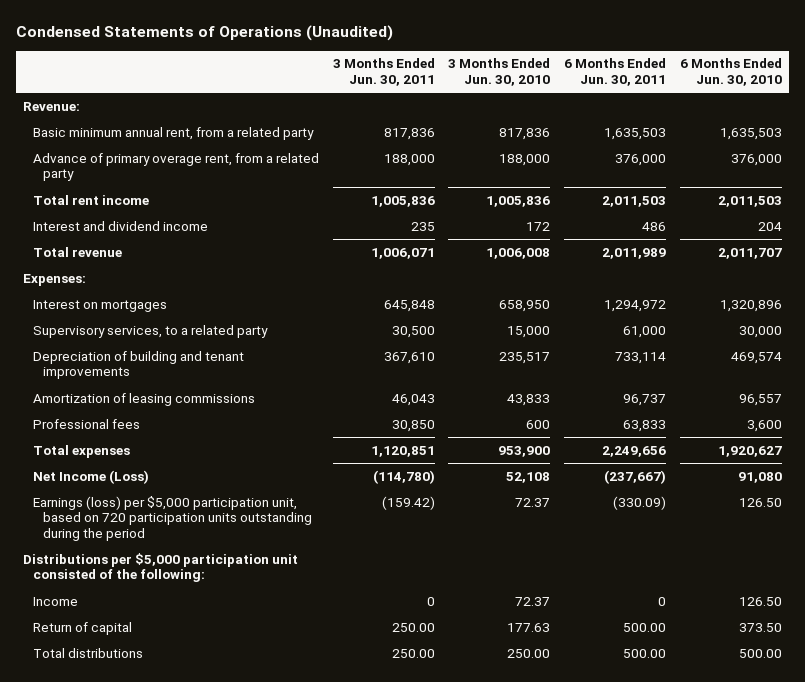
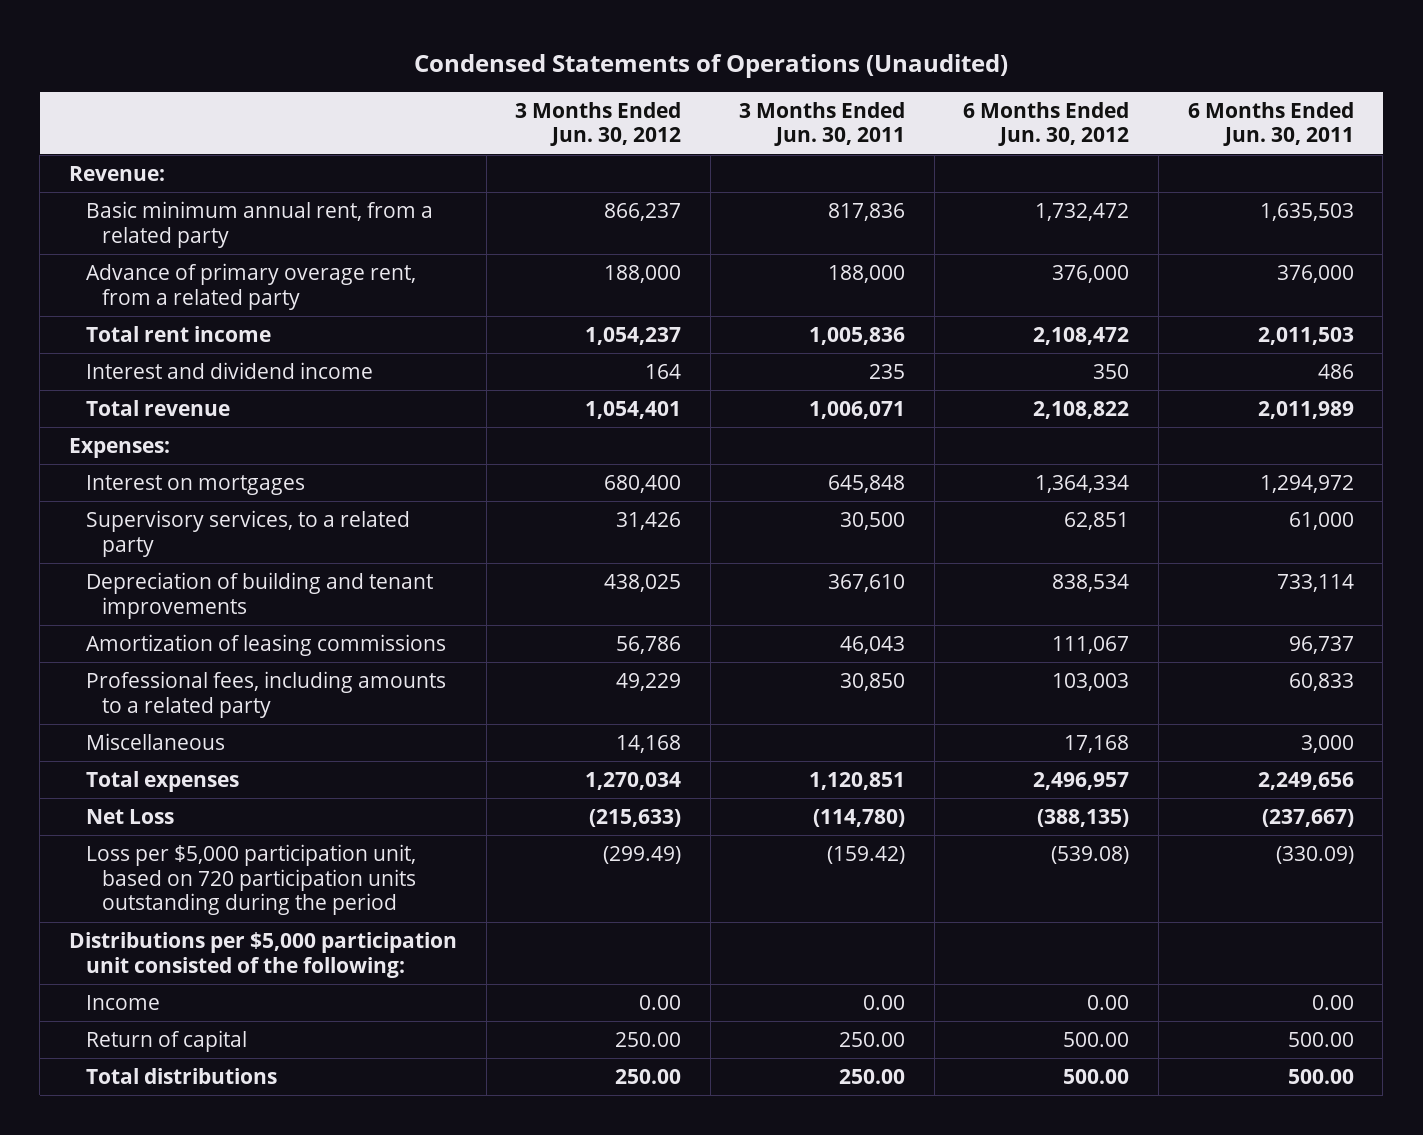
[448,58,551,86] 3 Months Ended Jun. 30, 2010 -> none
[679,58,782,86] 6 Months Ended Jun. 30, 2010 -> none
none -> [515,101,682,147] 3 Months Ended Jun. 30, 2012
none -> [963,101,1130,147] 6 Months Ended Jun. 30, 2012
[33,418,141,429] Professional fees -> [85,670,446,718] Professional fees, including amounts to a related party
[623,419,667,432] 63,833 -> [1288,672,1354,691] 60,833
none -> [85,732,225,750] Miscellaneous
[33,469,150,484] Net Income (Loss) -> [85,808,174,824] Net Loss
[33,495,313,541] Earnings (loss) per $5,000 participation unit, based on 720 participation units outstanding during the period -> [85,843,417,916] Loss per $5,000 participation unit, based on 720 participation units outstanding during the period
[426,596,435,606] 0 -> [863,994,906,1010] 0.00
[658,596,667,606] 0 -> [1311,994,1354,1010] 0.00

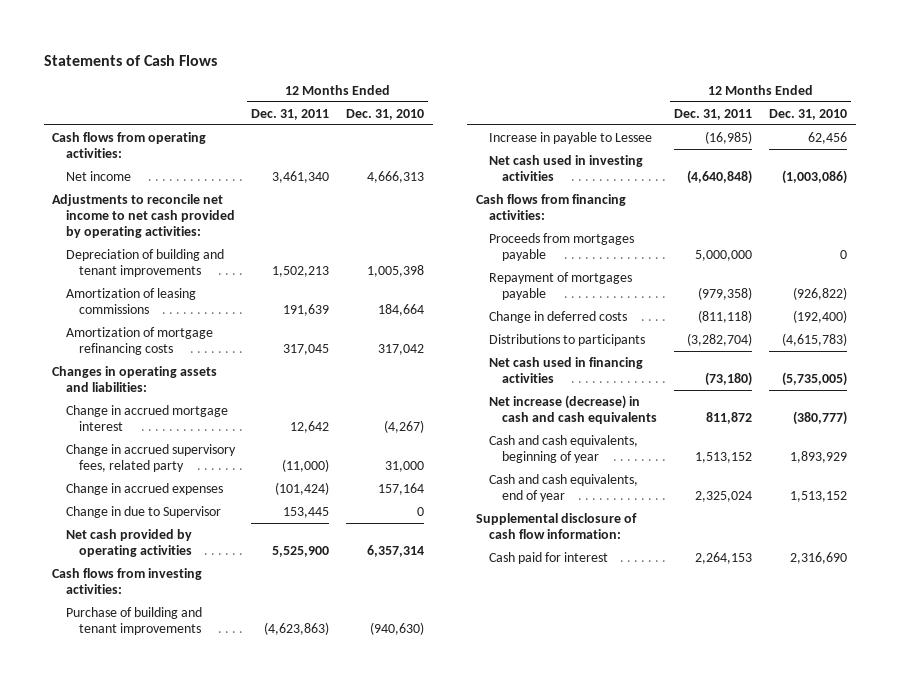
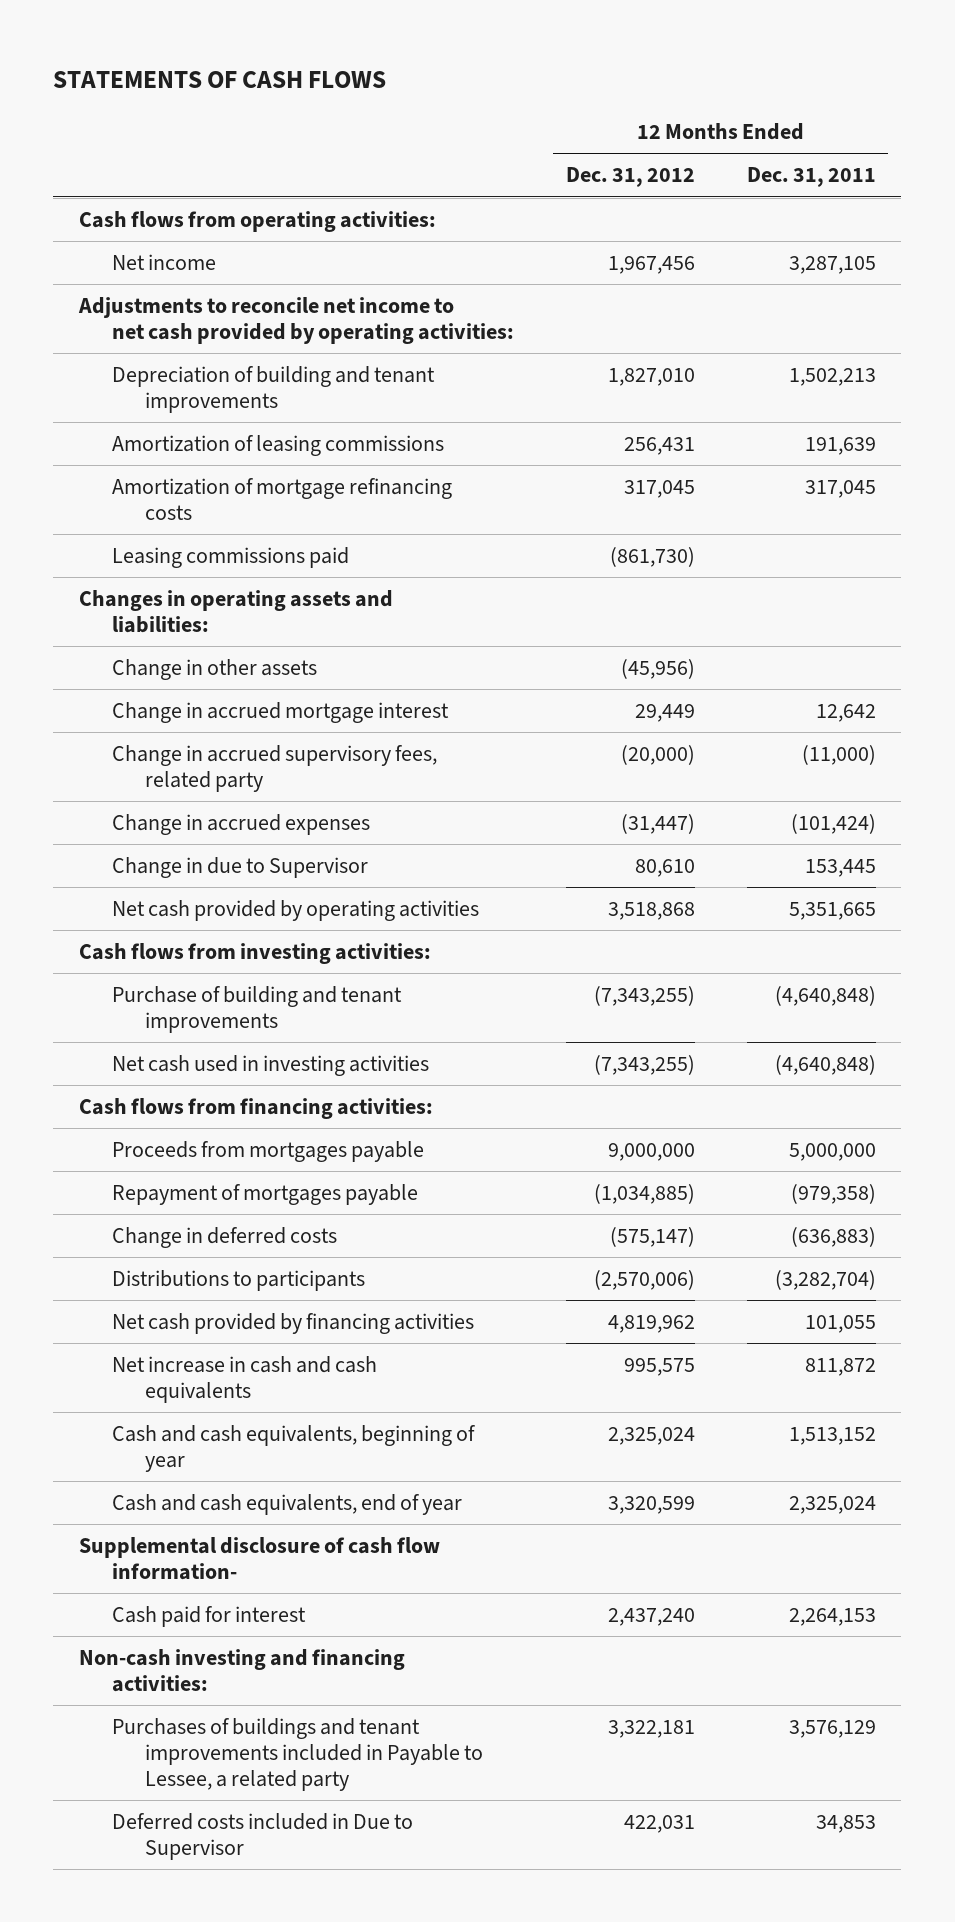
[44,54,218,66] Statements of Cash Flows -> [53,70,387,88] STATEMENTS OF CASH FLOWS
[346,108,425,120] Dec. 31, 2010 -> none
none -> [565,167,695,188] Dec. 31, 2012
[272,170,330,183] 3,461,340 -> [788,256,876,275] 3,287,105
none -> [112,547,350,569] Leasing commissions paid
none -> [112,659,318,681] Change in other assets
[272,546,330,558] 5,525,900 -> [788,902,876,921] 5,351,665
[488,131,652,144] Increase in payable to Lessee -> none
[264,622,330,636] (4,623,863) -> [774,986,876,1007] (4,640,848)
[698,309,753,323] (811,118) -> [790,1227,876,1248] (636,883)
[488,356,643,384] Net cash used in financing activities -> [112,1313,475,1335] Net cash provided by financing activities
[705,372,753,387] (73,180) -> [804,1315,876,1334] 101,055
[488,394,657,425] Net increase (decrease) in cash and cash equivalents -> [112,1356,378,1403] Net increase in cash and cash equivalents
[475,512,637,540] Supplemental disclosure of cash flow information: -> [79,1537,441,1580] Supplemental disclosure of cash flow information-
none -> [79,1649,406,1692] Non-cash investing and financing activities:
none -> [112,1718,484,1791] Purchases of buildings and tenant improvements included in Payable to Lessee, a related party
none -> [112,1813,414,1860] Deferred costs included in Due to Supervisor

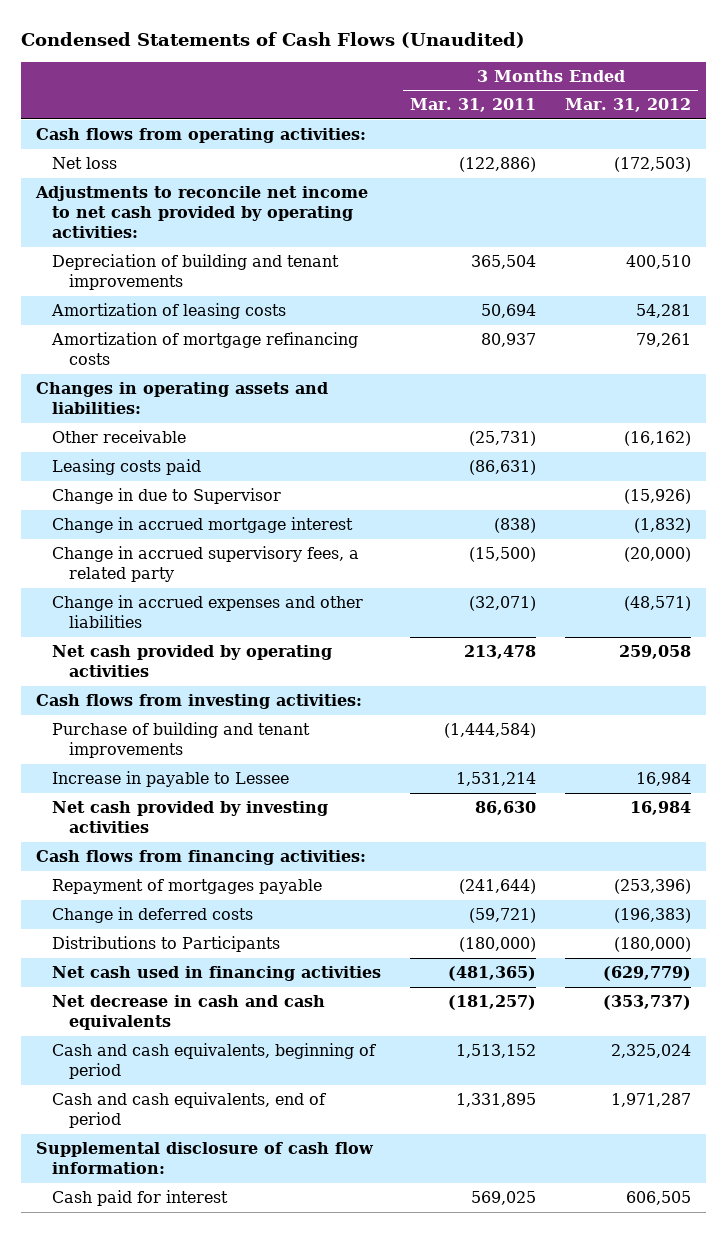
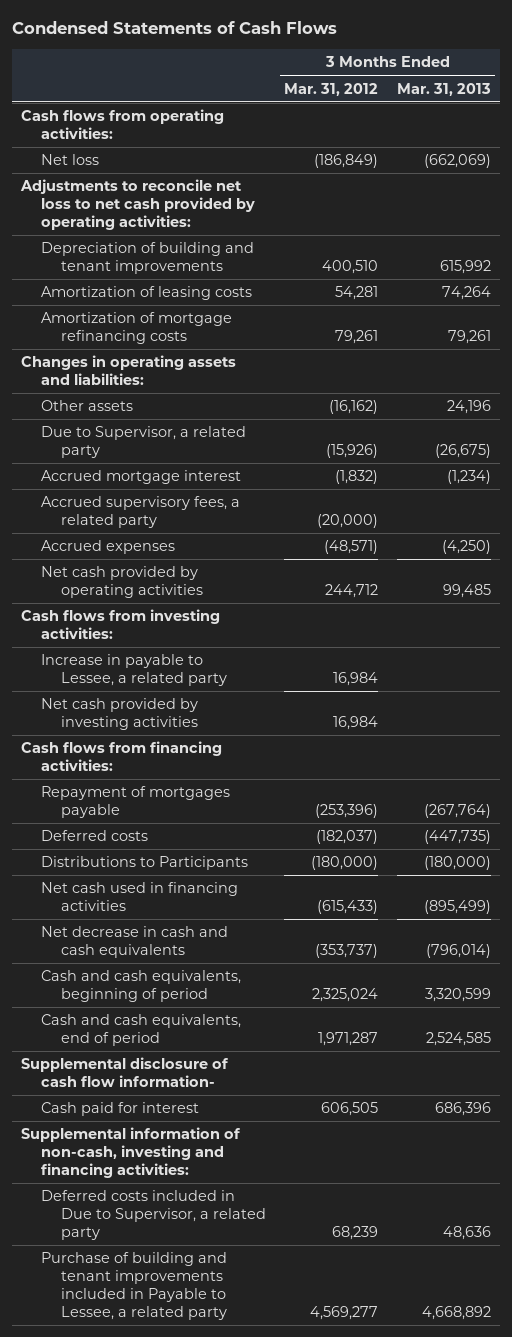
[21,31,526,48] Condensed Statements of Cash Flows (Unaudited) -> [12,21,338,35] Condensed Statements of Cash Flows
[410,98,537,113] Mar. 31, 2011 -> none
none -> [396,82,491,96] Mar. 31, 2013
[614,157,692,173] (172,503) -> [314,154,379,169] (186,849)
[34,186,368,239] Adjustments to reconcile net income to net cash provided by operating activities: -> [20,179,256,230] Adjustments to reconcile net loss to net cash provided by operating activities:
[52,459,202,476] Leasing costs paid -> none
[52,430,187,444] Other receivable -> [41,400,134,412] Other assets
[52,488,282,505] Change in due to Supervisor -> [41,426,247,459] Due to Supervisor, a related party
[52,517,354,534] Change in accrued mortgage interest -> [41,470,242,485] Accrued mortgage interest
[52,546,360,583] Change in accrued supervisory fees, a related party -> [41,496,241,529] Accrued supervisory fees, a related party
[52,595,364,629] Change in accrued expenses and other liabilities -> [41,540,176,555] Accrued expenses
[619,645,692,660] 259,058 -> [325,584,379,599] 244,712
[52,722,311,759] Purchase of building and tenant improvements -> none
[52,771,290,788] Increase in payable to Lessee -> [41,654,227,687] Increase in payable to Lessee, a related party
[52,907,254,924] Change in deferred costs -> [41,830,149,842] Deferred costs
[614,908,692,924] (196,383) -> [316,830,379,845] (182,037)
[603,966,692,982] (629,779) -> [317,900,379,915] (615,433)
[35,1142,374,1175] Supplemental disclosure of cash flow information: -> [21,1057,230,1088] Supplemental disclosure of cash flow information-
none -> [21,1127,242,1178] Supplemental information of non-cash, investing and financing activities:
none -> [41,1190,266,1240] Deferred costs included in Due to Supervisor, a related party
none -> [41,1252,228,1320] Purchase of building and tenant improvements included in Payable to Lessee, a related party

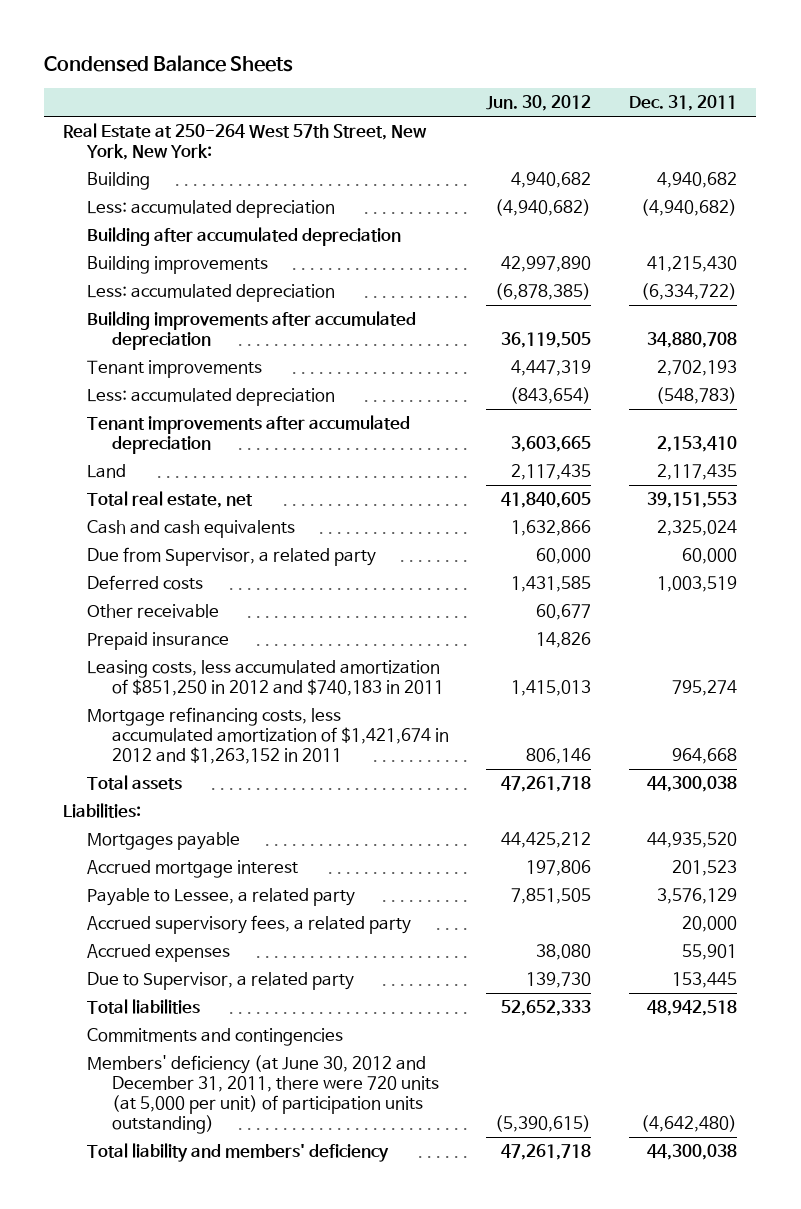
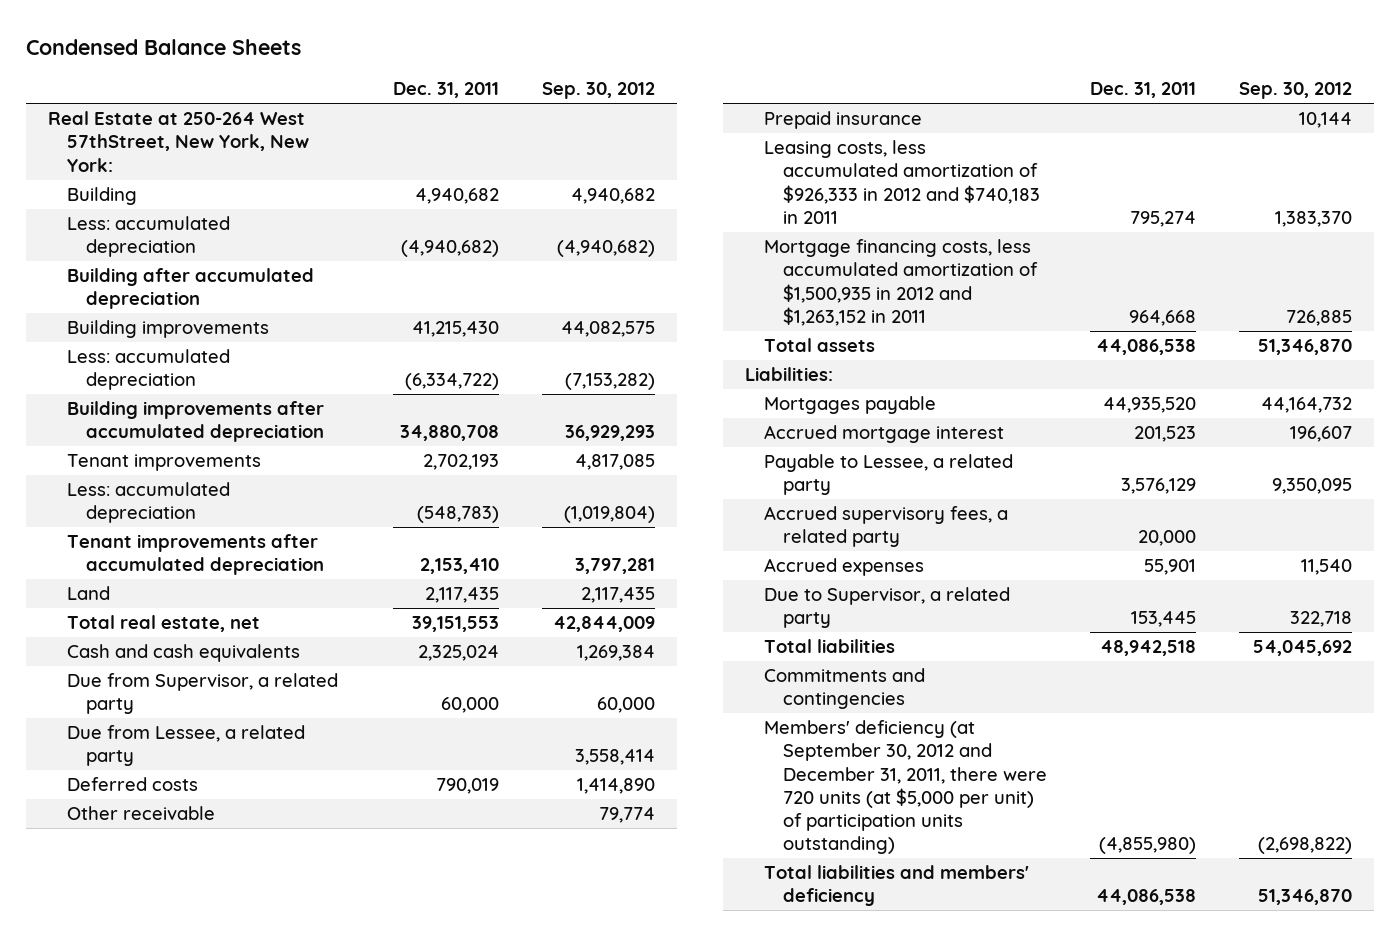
[486,95,592,112] Jun. 30, 2012 -> none
none -> [542,82,656,100] Sep. 30, 2012
[63,123,428,161] Real Estate at 250-264 West 57th Street, New York, New York: -> [47,111,309,172] Real Estate at 250-264 West 57thStreet, New York, New York:
none -> [66,725,305,767] Due from Lessee, a related party
[657,576,738,593] 1,003,519 -> [435,778,499,795] 790,019
[87,660,444,697] Leasing costs, less accumulated amortization of $851,250 in 2012 and $740,183 in 2011 -> [763,140,1040,224] Leasing costs, less accumulated amortization of $926,333 in 2012 and $740,183 in 2011
[87,707,449,764] Mortgage refinancing costs, less accumulated amortization of $1,421,674 in 2012 and $1,263,152 in 2011 -> [763,239,1038,326] Mortgage financing costs, less accumulated amortization of $1,500,935 in 2012 and $1,263,152 in 2011
[647,776,738,793] 44,300,038 -> [1096,339,1197,356] 44,086,538
[87,1055,439,1134] Members' deficiency (at June 30, 2012 and December 31, 2011, there were 720 units (at 5,000 per unit) of participation units outstanding) -> [763,720,1047,855] Members' deficiency (at September 30, 2012 and December 31, 2011, there were 720 units (at $5,000 per unit) of participation units outstanding)
[641,1114,738,1132] (4,642,480) -> [1099,837,1197,855] (4,855,980)
[87,1143,390,1163] Total liability and members' deficiency -> [763,865,1029,907] Total liabilities and members' deficiency
[647,1144,738,1161] 44,300,038 -> [1096,889,1197,906] 44,086,538

